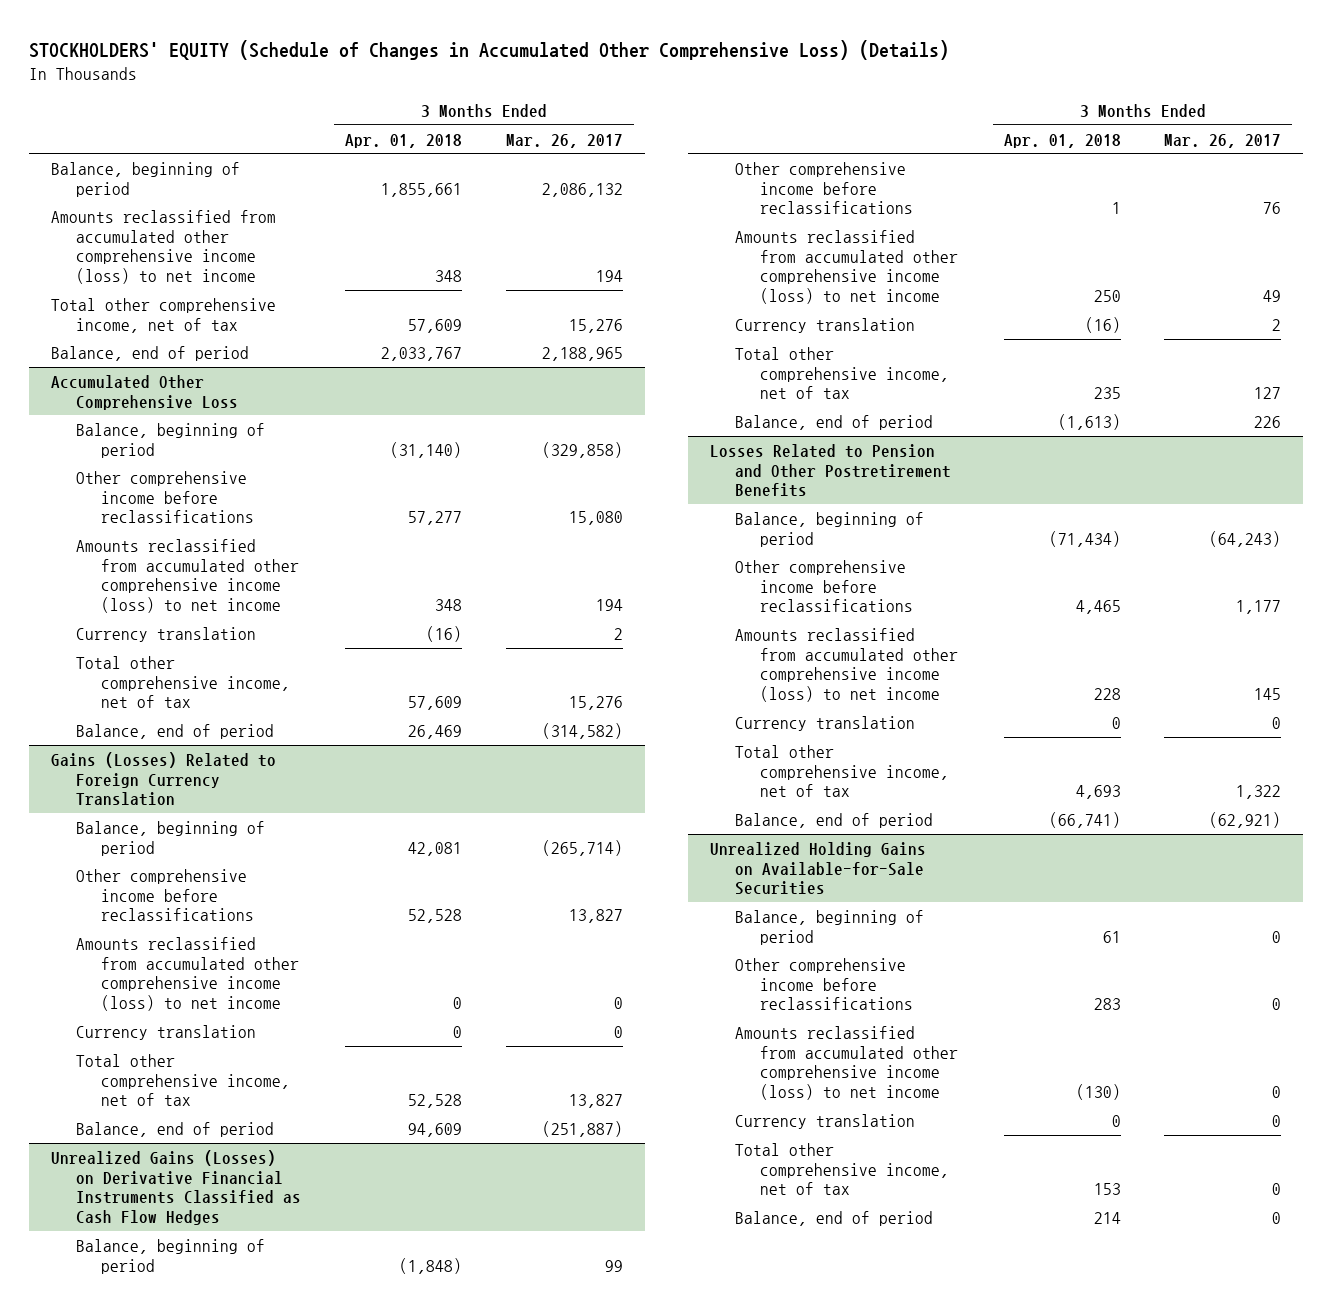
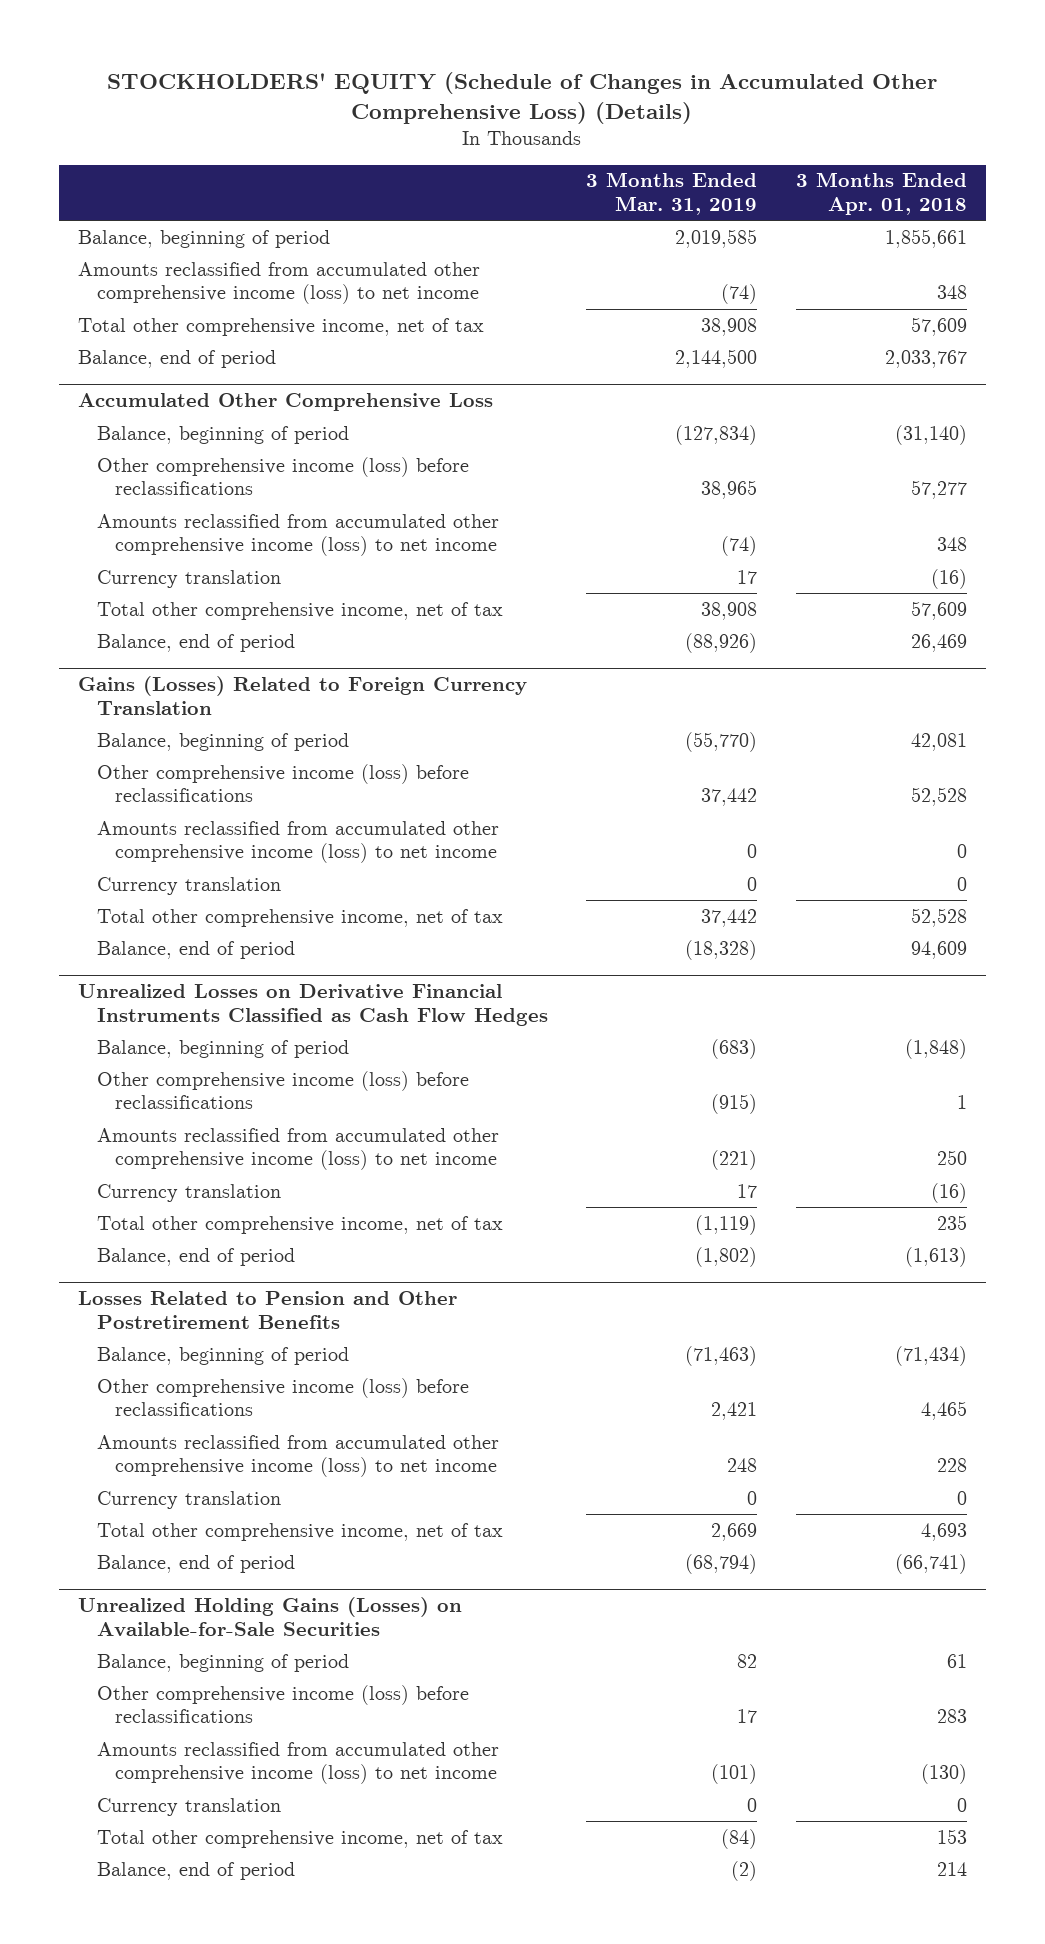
[505,133,623,148] Mar. 26, 2017 -> none
none -> [586,172,758,215] 3 Months Ended Mar. 31, 2019
[76,470,255,524] Other comprehensive income before reclassifications -> [96,456,469,496] Other comprehensive income (loss) before reclassifications
[76,868,255,922] Other comprehensive income before reclassifications -> [96,763,469,803] Other comprehensive income (loss) before reclassifications
[51,1149,302,1226] Unrealized Gains (Losses) on Derivative Financial Instruments Classified as Cash Flow Hedges -> [78,984,548,1027] Unrealized Losses on Derivative Financial Instruments Classified as Cash Flow Hedges
[734,161,913,215] Other comprehensive income before reclassifications -> [96,1070,469,1110] Other comprehensive income (loss) before reclassifications
[734,559,913,613] Other comprehensive income before reclassifications -> [96,1377,469,1417] Other comprehensive income (loss) before reclassifications
[709,841,926,896] Unrealized Holding Gains on Available-for-Sale Securities -> [78,1597,463,1637] Unrealized Holding Gains (Losses) on Available-for-Sale Securities
[734,957,913,1011] Other comprehensive income before reclassifications -> [96,1684,469,1724] Other comprehensive income (loss) before reclassifications

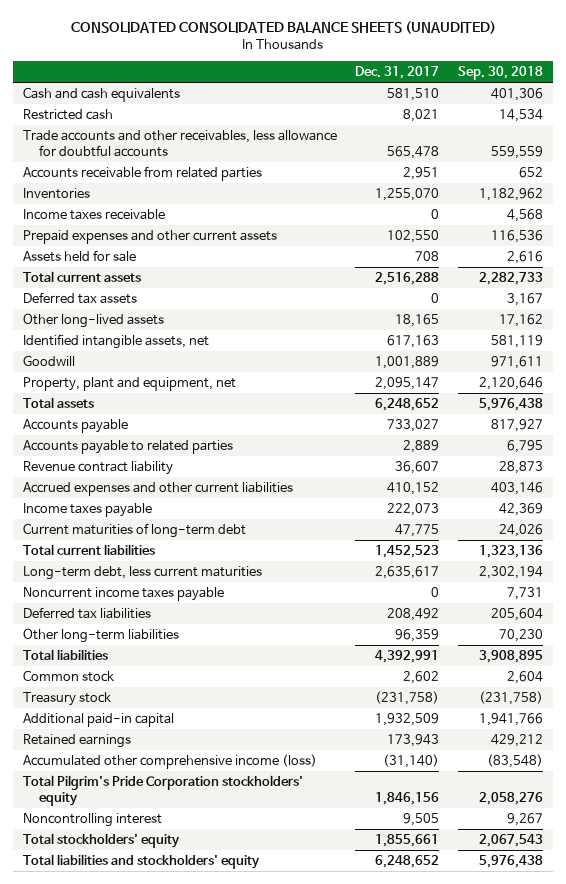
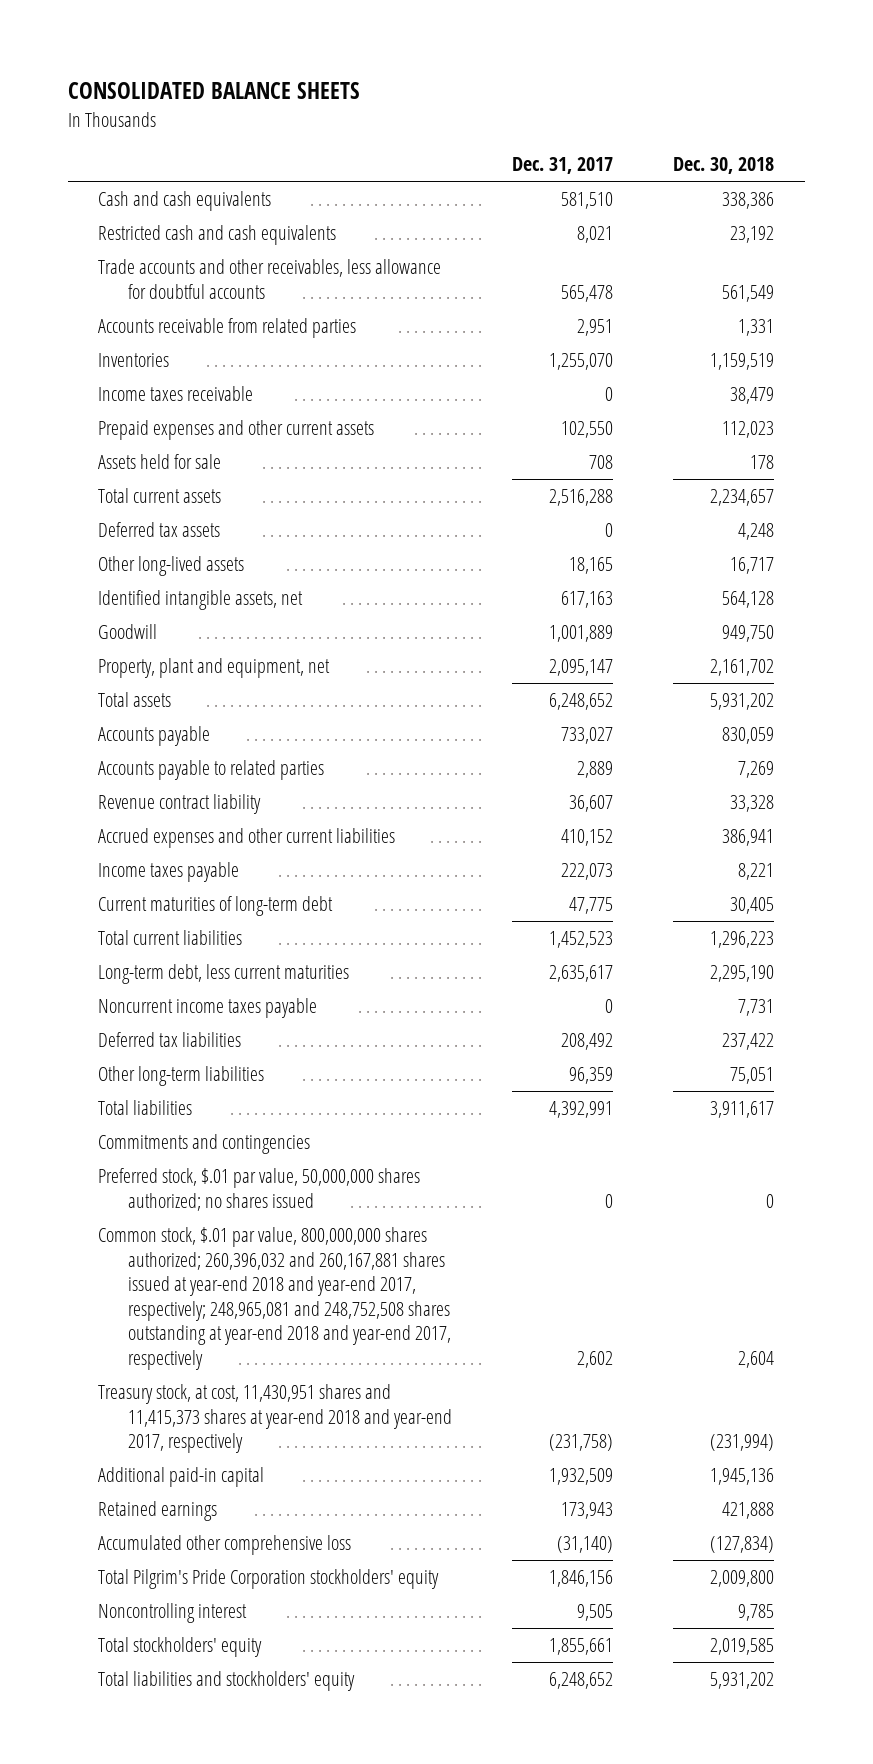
[70,21,496,35] CONSOLIDATED CONSOLIDATED BALANCE SHEETS (UNAUDITED) -> [68,82,361,100] CONSOLIDATED BALANCE SHEETS
[458,66,544,81] Sep. 30, 2018 -> none
none -> [673,157,775,175] Dec. 30, 2018
[22,108,113,120] Restricted cash -> [98,225,337,246] Restricted cash and cash equivalents
none -> [98,1134,311,1155] Commitments and contingencies
none -> [98,1168,421,1211] Preferred stock, $.01 par value, 50,000,000 shares authorized; no shares issued
[22,669,114,682] Common stock -> [98,1227,451,1370] Common stock, $.01 par value, 800,000,000 shares authorized; 260,396,032 and 260,167,881 shares issued at year-end 2018 and year-end 2017, respectively; 248,965,081 and 248,752,508 shares outstanding at year-end 2018 and year-end 2017, respectively
[22,691,111,706] Treasury stock -> [98,1384,452,1454] Treasury stock, at cost, 11,430,951 shares and 11,415,373 shares at year-end 2018 and year-end 2017, respectively
[22,753,317,769] Accumulated other comprehensive income (loss) -> [98,1535,352,1556] Accumulated other comprehensive loss

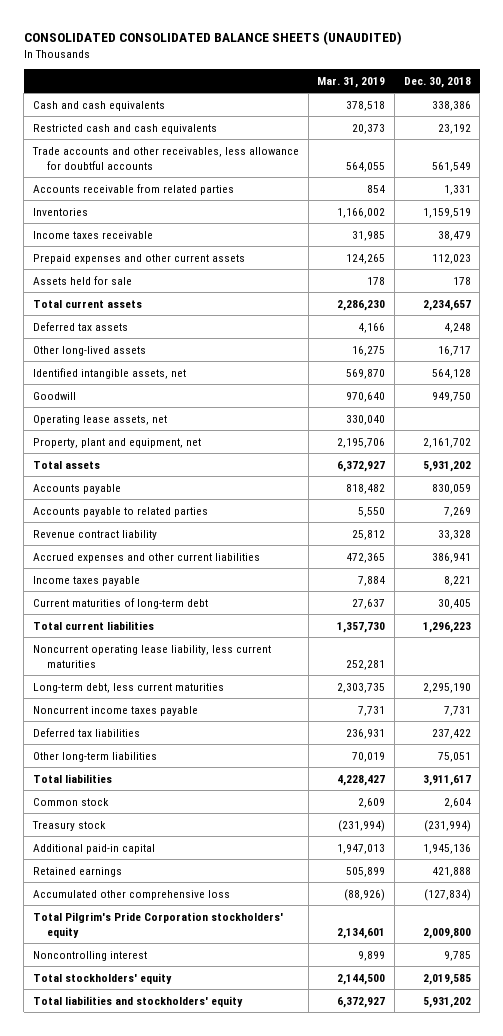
[68,82,361,100] CONSOLIDATED BALANCE SHEETS -> [23,30,402,45] CONSOLIDATED CONSOLIDATED BALANCE SHEETS (UNAUDITED)
[512,157,614,175] Dec. 31, 2017 -> none
none -> [317,76,386,88] Mar. 31, 2019
none -> [32,414,167,425] Operating lease assets, net
none -> [32,644,271,668] Noncurrent operating lease liability, less current maturities
[98,1134,311,1155] Commitments and contingencies -> none
[98,1168,421,1211] Preferred stock, $.01 par value, 50,000,000 shares authorized; no shares issued -> none
[98,1227,451,1370] Common stock, $.01 par value, 800,000,000 shares authorized; 260,396,032 and 260,167,881 shares issued at year-end 2018 and year-end 2017, respectively; 248,965,081 and 248,752,508 shares outstanding at year-end 2018 and year-end 2017, respectively -> [32,797,109,806] Common stock
[98,1384,452,1454] Treasury stock, at cost, 11,430,951 shares and 11,415,373 shares at year-end 2018 and year-end 2017, respectively -> [31,820,106,831] Treasury stock

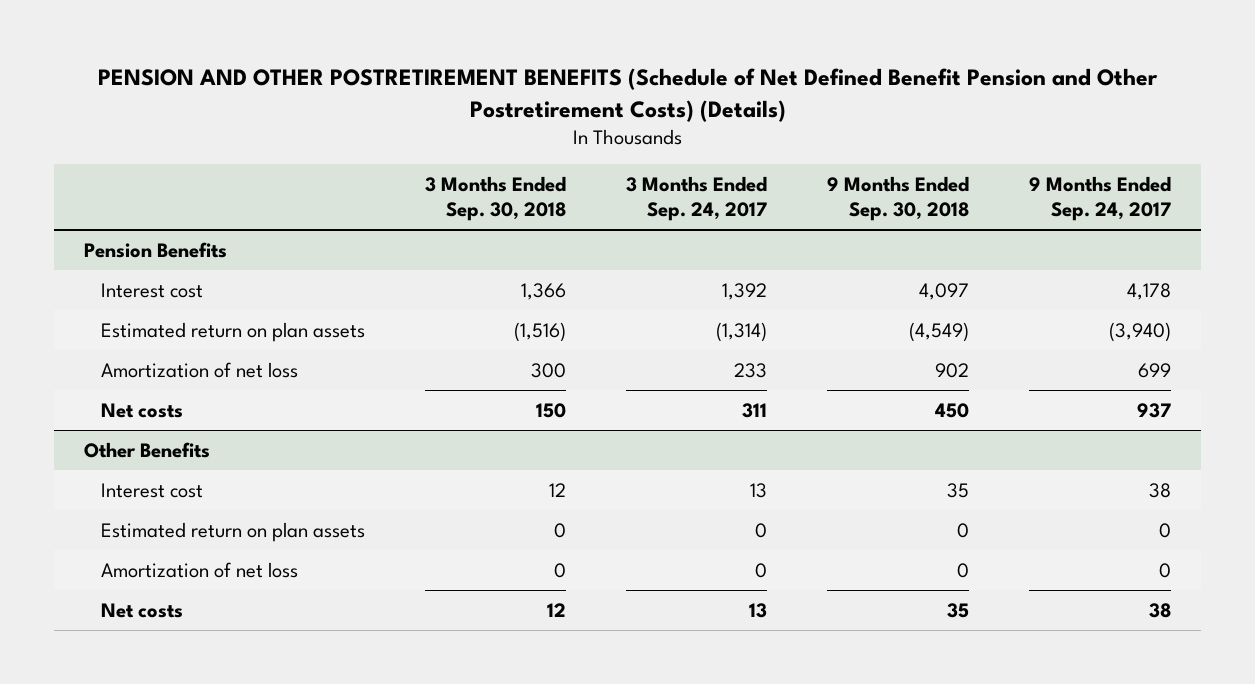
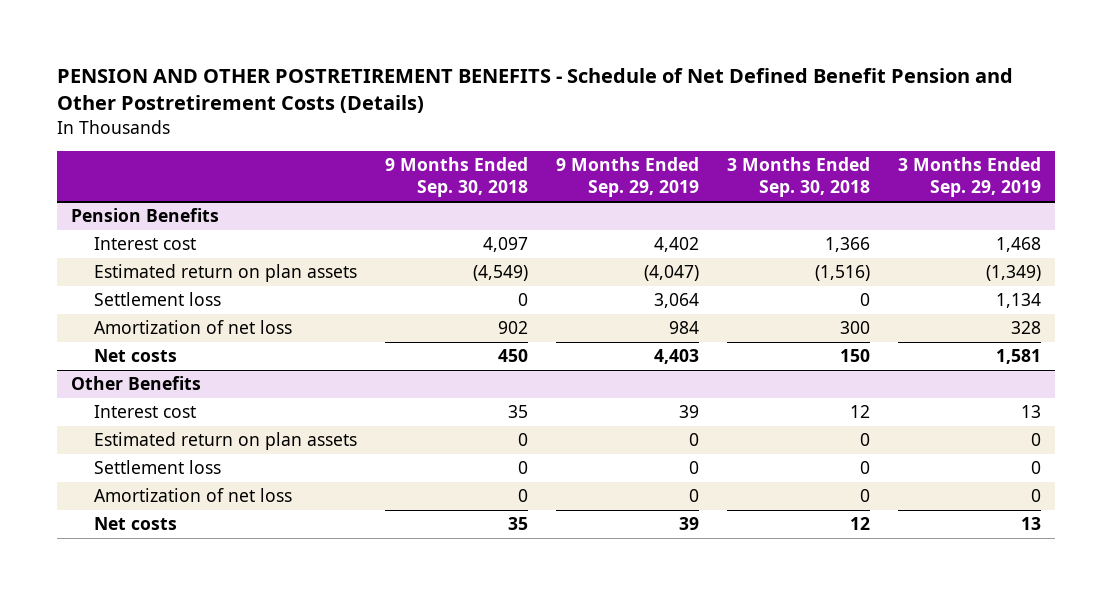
[97,68,1158,122] PENSION AND OTHER POSTRETIREMENT BENEFITS (Schedule of Net Defined Benefit Pension and Other Postretirement Costs) (Details) -> [56,68,1013,114] PENSION AND OTHER POSTRETIREMENT BENEFITS - Schedule of Net Defined Benefit Pension and Other Postretirement Costs (Details)
[625,176,767,221] 3 Months Ended Sep. 24, 2017 -> none
[1029,176,1172,221] 9 Months Ended Sep. 24, 2017 -> none
none -> [555,157,699,198] 9 Months Ended Sep. 29, 2019
none -> [897,157,1041,198] 3 Months Ended Sep. 29, 2019
none -> [93,292,221,307] Settlement loss
none -> [93,460,221,475] Settlement loss

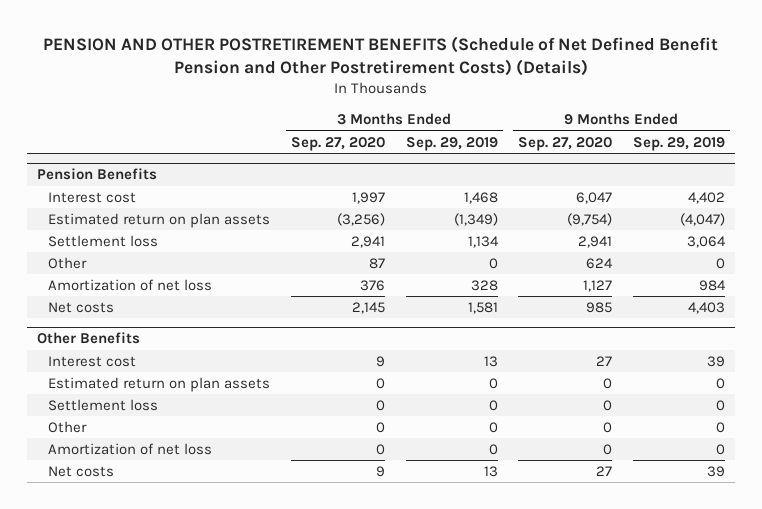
[56,68,1013,114] PENSION AND OTHER POSTRETIREMENT BENEFITS - Schedule of Net Defined Benefit Pension and Other Postretirement Costs (Details) -> [42,35,718,77] PENSION AND OTHER POSTRETIREMENT BENEFITS (Schedule of Net Defined Benefit Pension and Other Postretirement Costs) (Details)
[384,157,528,198] 9 Months Ended Sep. 30, 2018 -> none
[726,157,870,198] 3 Months Ended Sep. 30, 2018 -> none
none -> [291,136,386,151] Sep. 27, 2020
none -> [518,136,613,151] Sep. 27, 2020
none -> [48,256,88,269] Other
none -> [48,420,88,433] Other

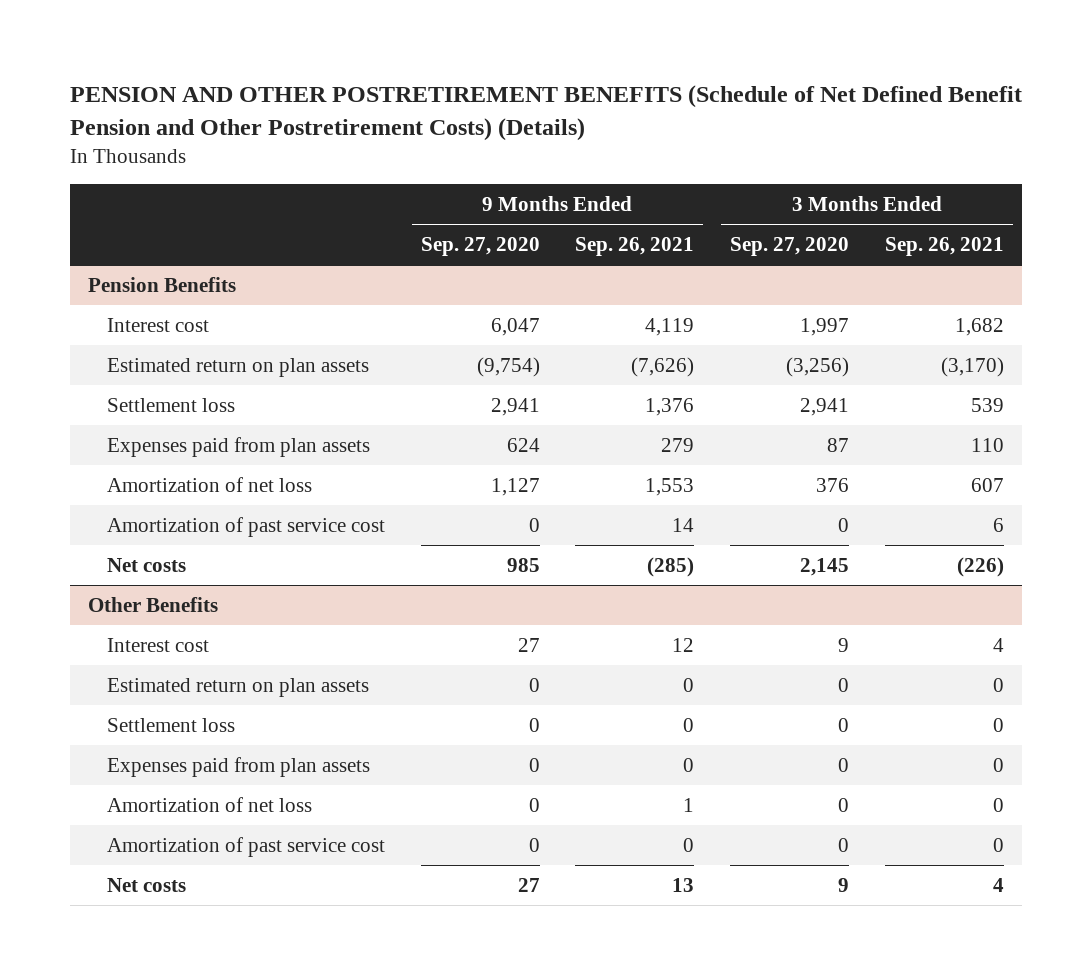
[405,136,498,151] Sep. 29, 2019 -> none
[632,136,725,151] Sep. 29, 2019 -> none
none -> [575,237,695,257] Sep. 26, 2021
none -> [885,237,1005,257] Sep. 26, 2021
[48,256,88,269] Other -> [106,436,370,457] Expenses paid from plan assets
none -> [106,516,385,537] Amortization of past service cost
[48,420,88,433] Other -> [106,756,370,777] Expenses paid from plan assets
none -> [106,836,385,857] Amortization of past service cost

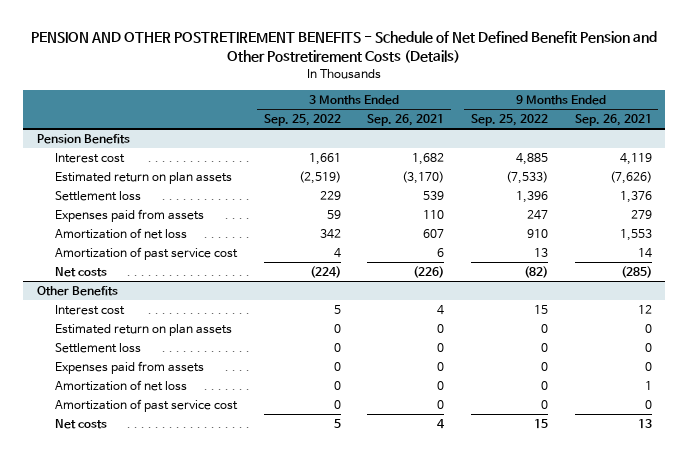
[70,85,1023,141] PENSION AND OTHER POSTRETIREMENT BENEFITS (Schedule of Net Defined Benefit Pension and Other Postretirement Costs) (Details) -> [31,31,658,64] PENSION AND OTHER POSTRETIREMENT BENEFITS - Schedule of Net Defined Benefit Pension and Other Postretirement Costs (Details)
[420,237,540,257] Sep. 27, 2020 -> none
[730,237,850,257] Sep. 27, 2020 -> none
none -> [263,114,341,127] Sep. 25, 2022
none -> [470,114,548,127] Sep. 25, 2022
[106,436,370,457] Expenses paid from plan assets -> [54,208,204,222] Expenses paid from assets
[106,756,370,777] Expenses paid from plan assets -> [54,360,204,374] Expenses paid from assets

